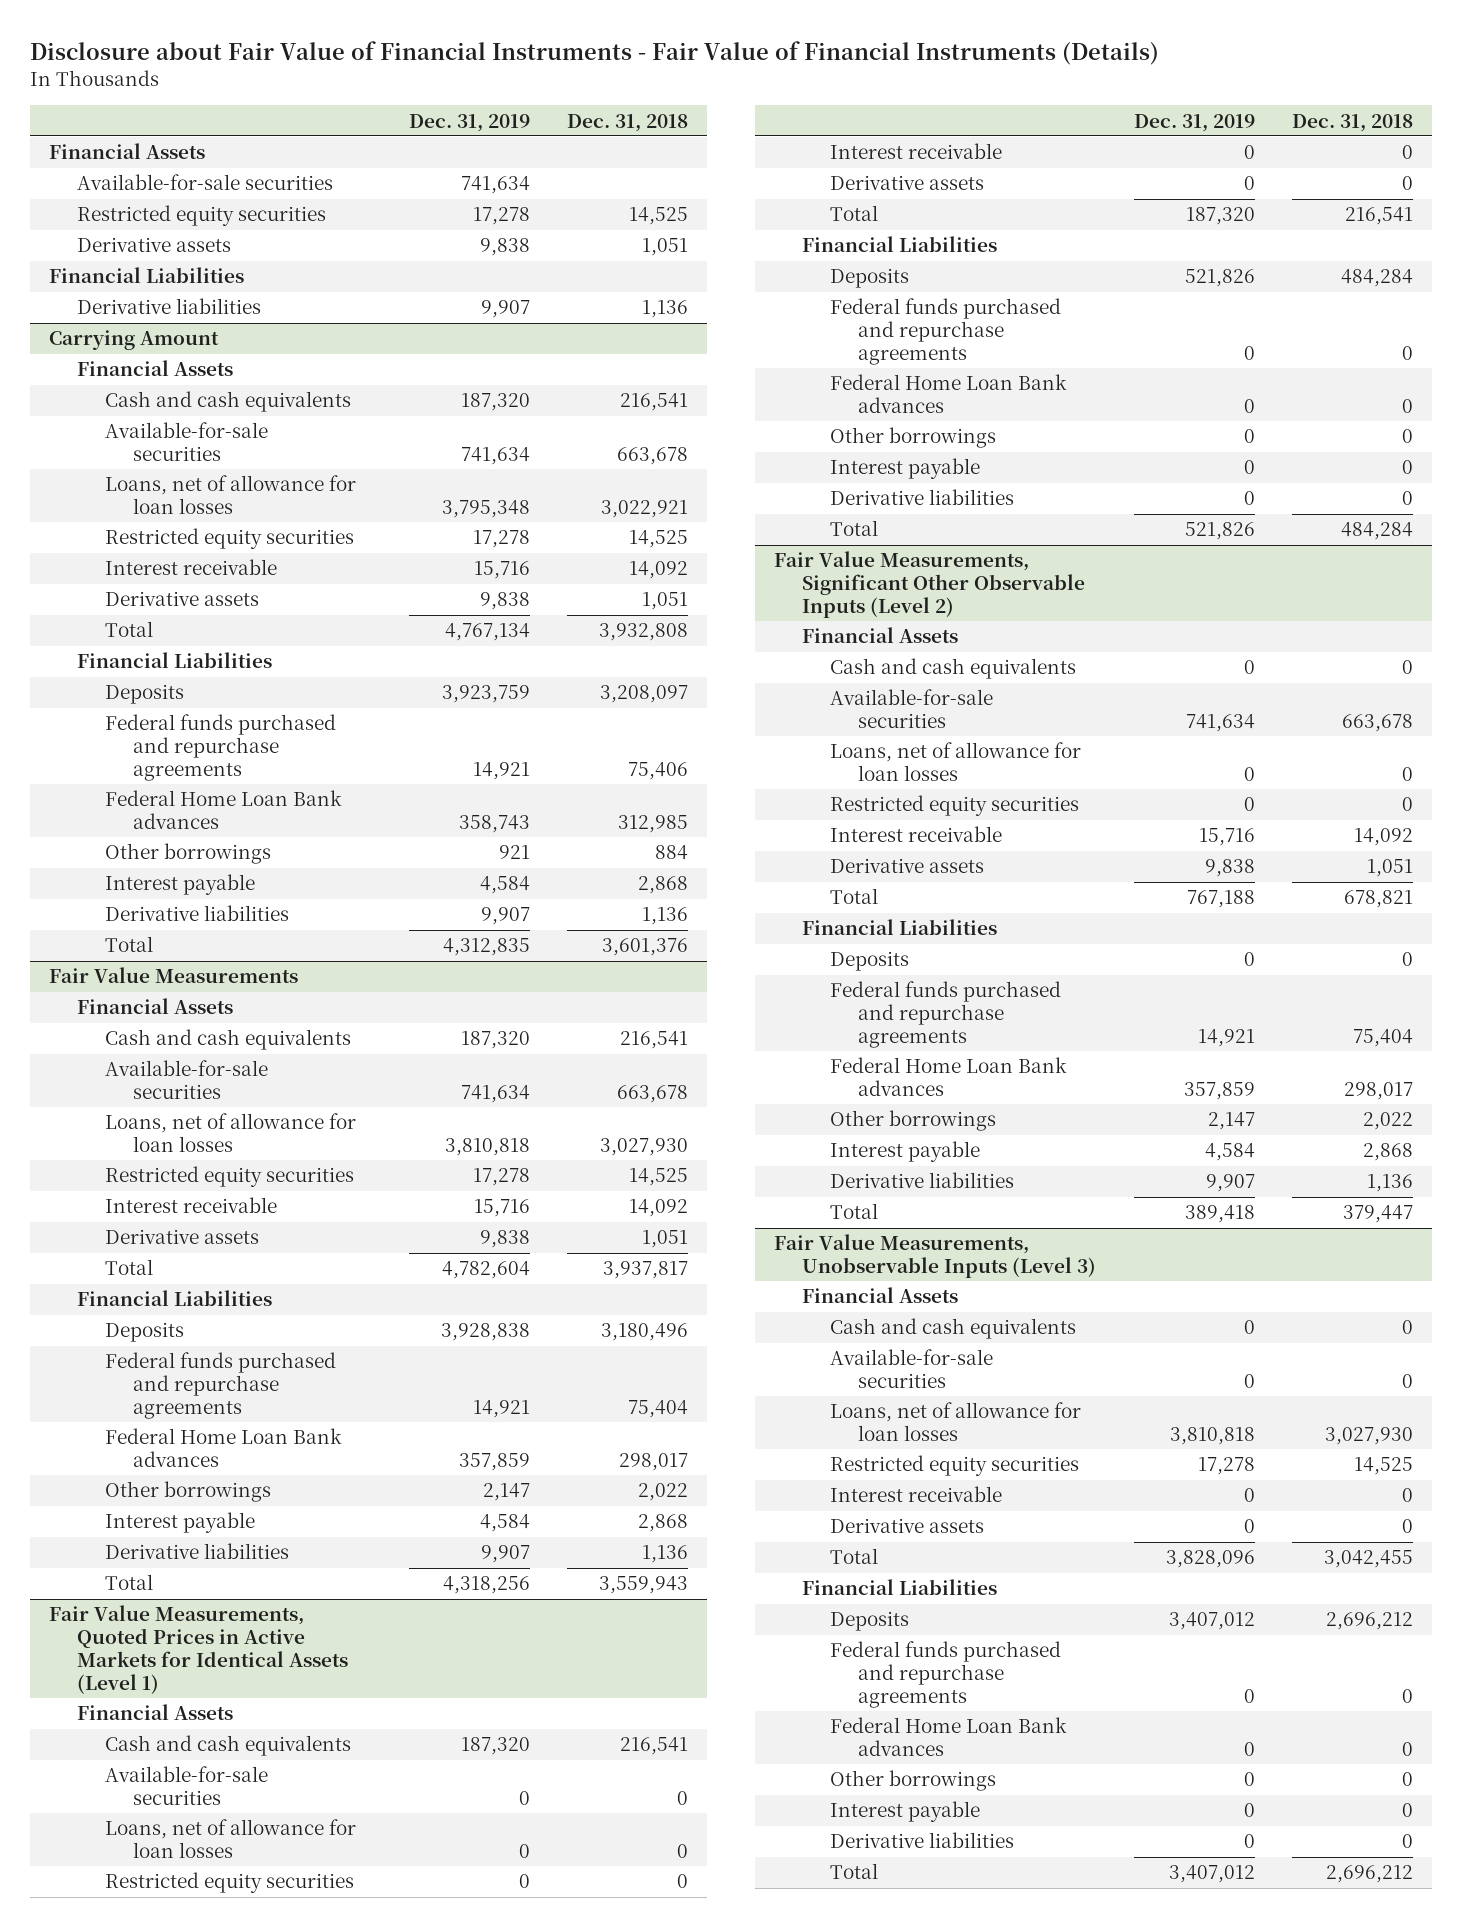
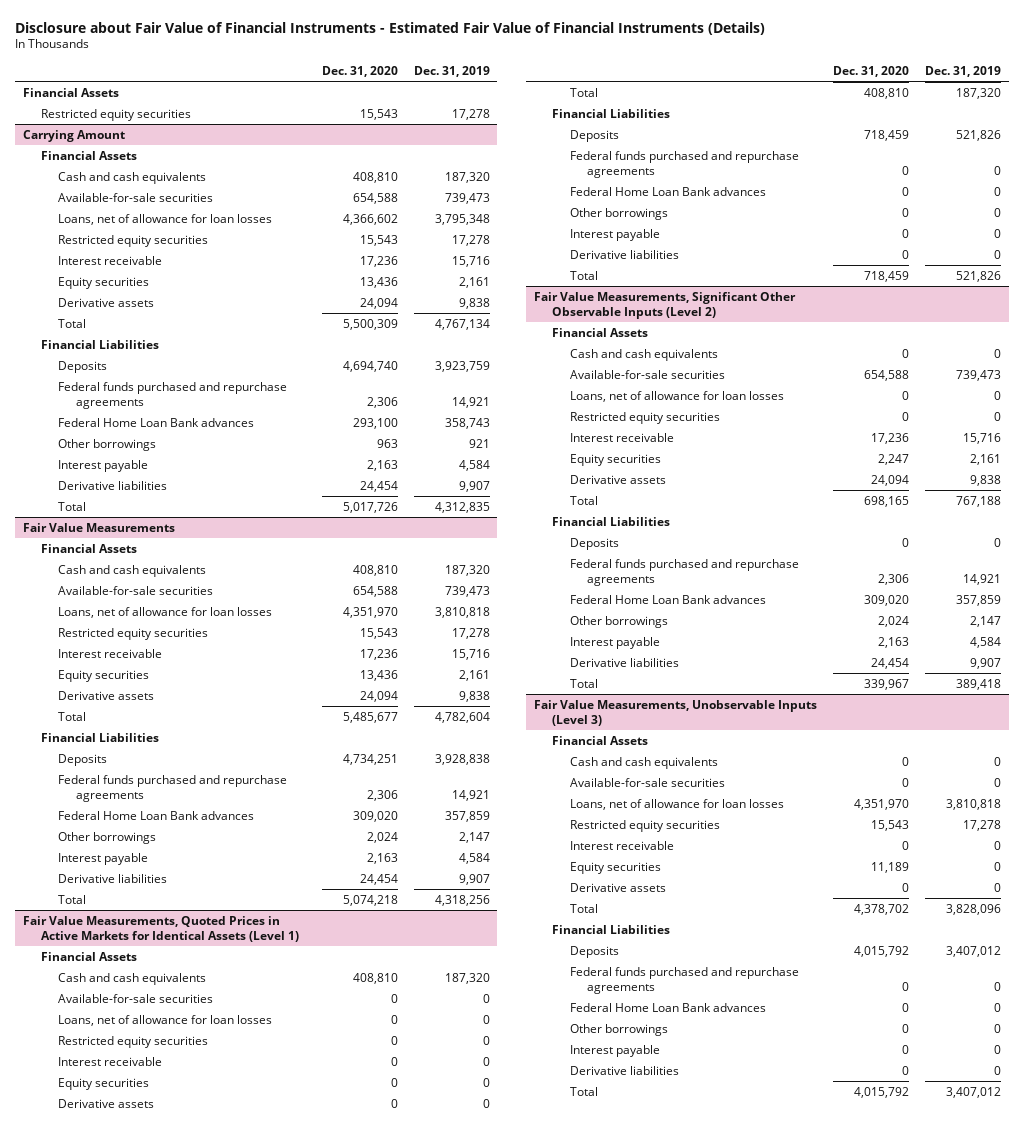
[30,41,1160,66] Disclosure about Fair Value of Financial Instruments - Fair Value of Financial Instruments (Details) -> [14,21,765,35] Disclosure about Fair Value of Financial Instruments - Estimated Fair Value of Financial Instruments (Details)
[567,113,689,132] Dec. 31, 2018 -> none
none -> [321,65,398,77] Dec. 31, 2020
[76,174,333,191] Available-for-sale securities -> none
[76,237,231,253] Derivative assets -> none
[49,267,245,284] Financial Liabilities -> none
[76,298,261,315] Derivative liabilities -> none
[460,447,530,466] 741,634 -> [444,192,490,204] 739,473
none -> [58,276,150,289] Equity securities
[460,1085,530,1104] 741,634 -> [444,585,490,597] 739,473
none -> [58,669,150,682] Equity securities
none -> [58,1077,150,1090] Equity securities
[1185,714,1255,733] 741,634 -> [955,369,1001,381] 739,473
none -> [569,453,661,466] Equity securities
none -> [569,861,661,874] Equity securities

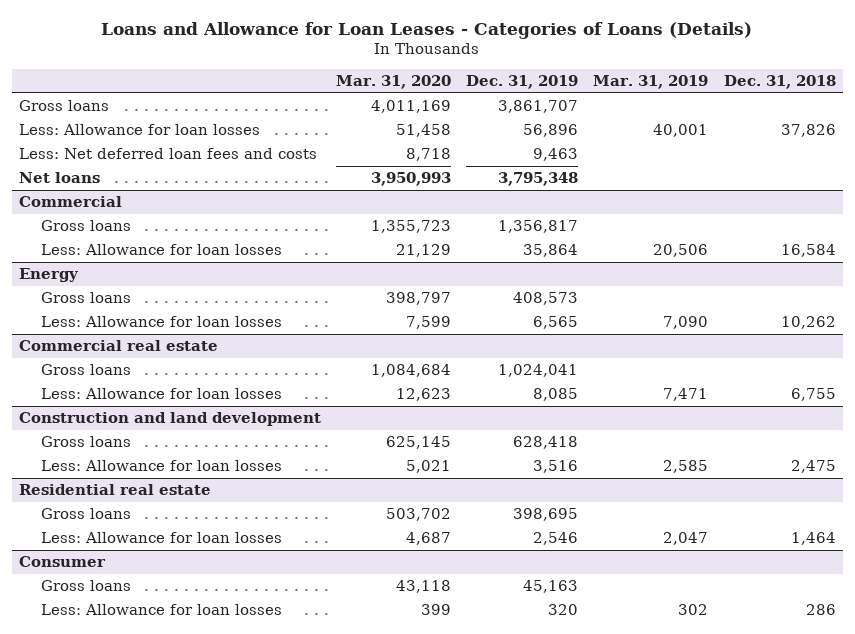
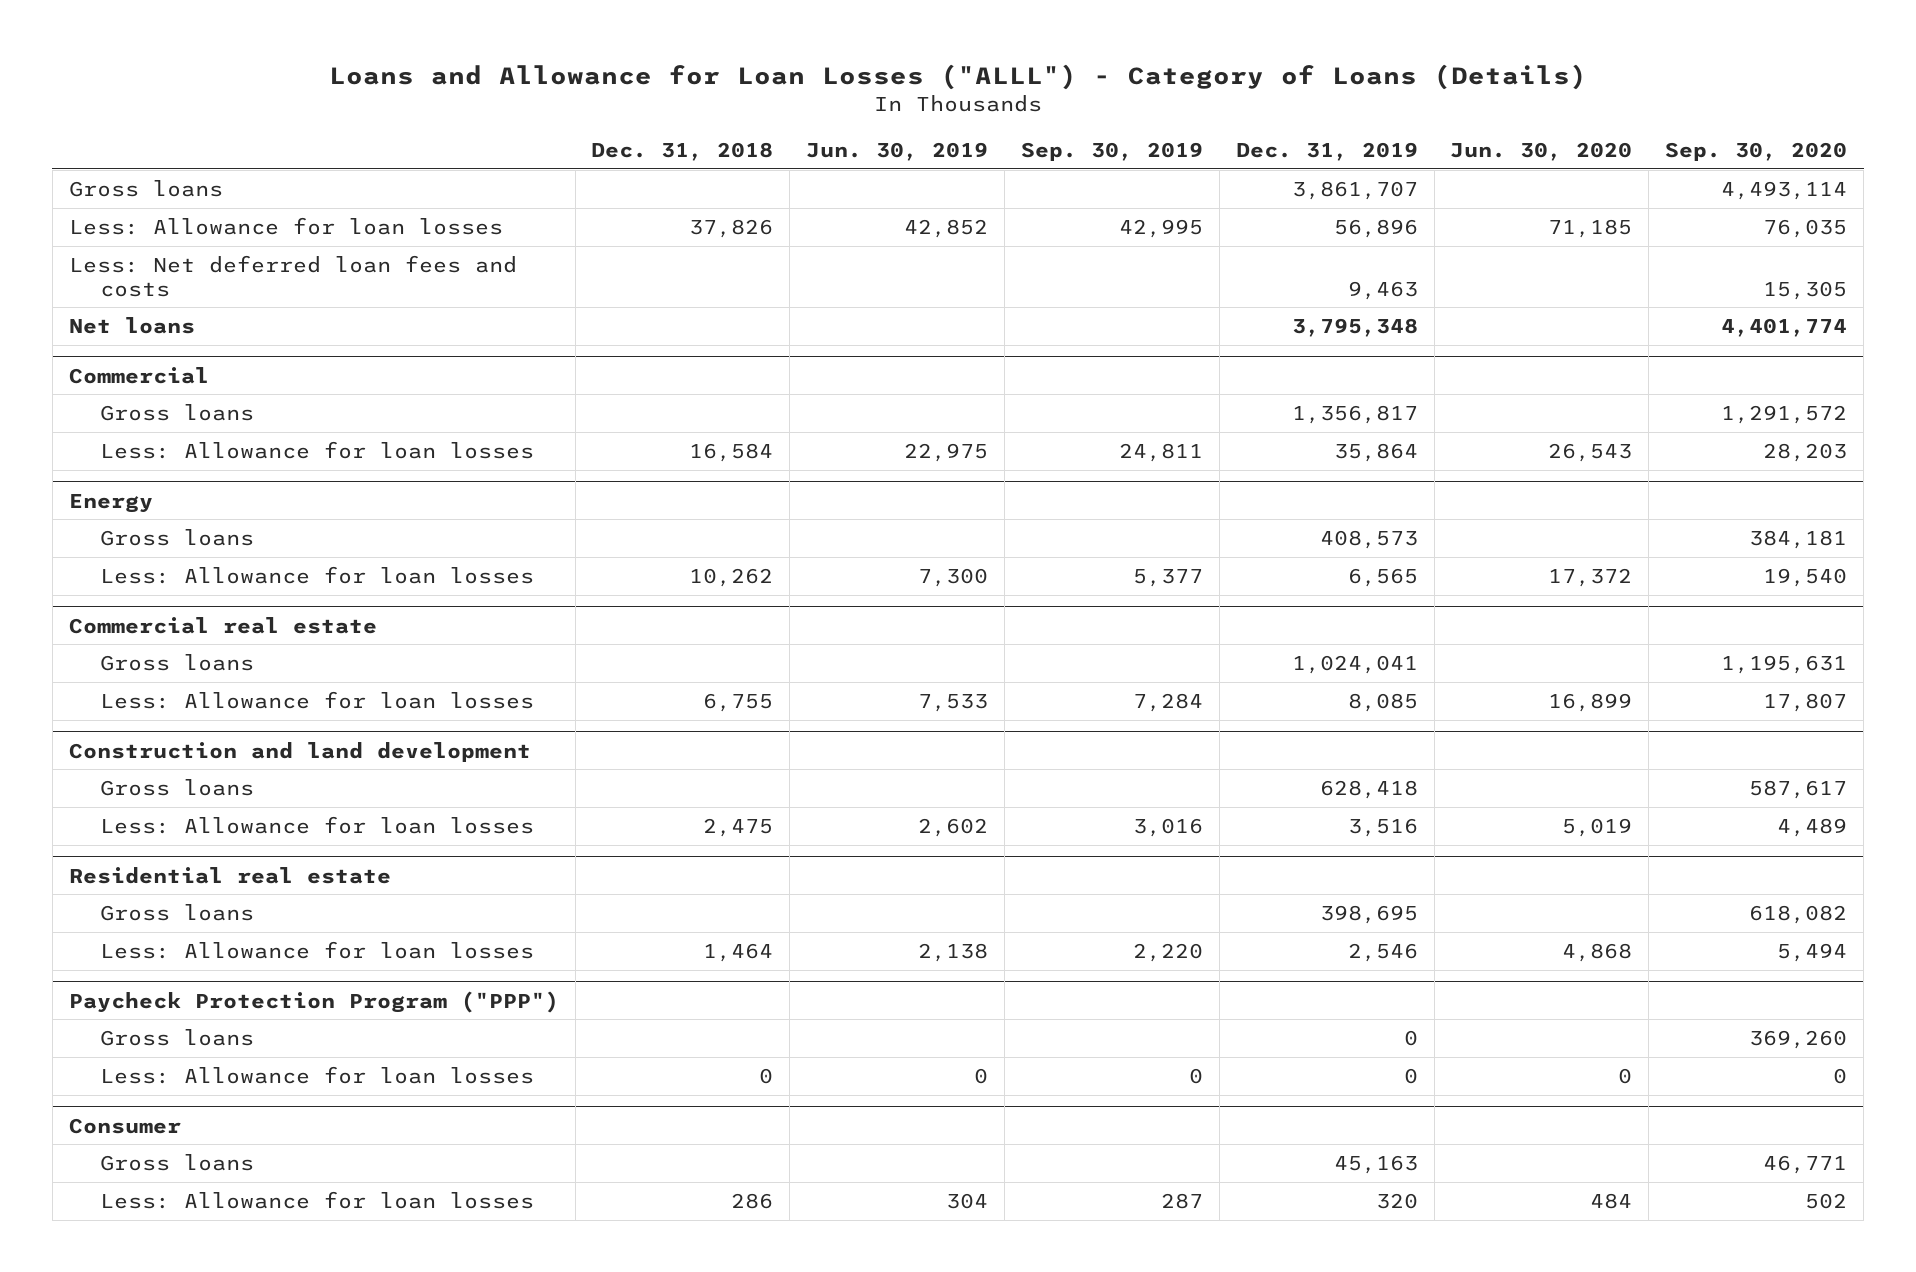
[101,21,753,39] Loans and Allowance for Loan Leases - Categories of Loans (Details) -> [328,63,1587,90] Loans and Allowance for Loan Losses ("ALLL") - Category of Loans (Details)
[336,75,452,90] Mar. 31, 2020 -> none
[593,75,709,90] Mar. 31, 2019 -> none
none -> [806,142,989,162] Jun. 30, 2019
none -> [1020,142,1203,162] Sep. 30, 2019
none -> [1450,142,1633,162] Jun. 30, 2020
none -> [1665,142,1848,162] Sep. 30, 2020
none -> [68,990,559,1013] Paycheck Protection Program ("PPP")
none -> [99,1028,254,1046] Gross loans
none -> [99,1065,534,1084] Less: Allowance for loan losses

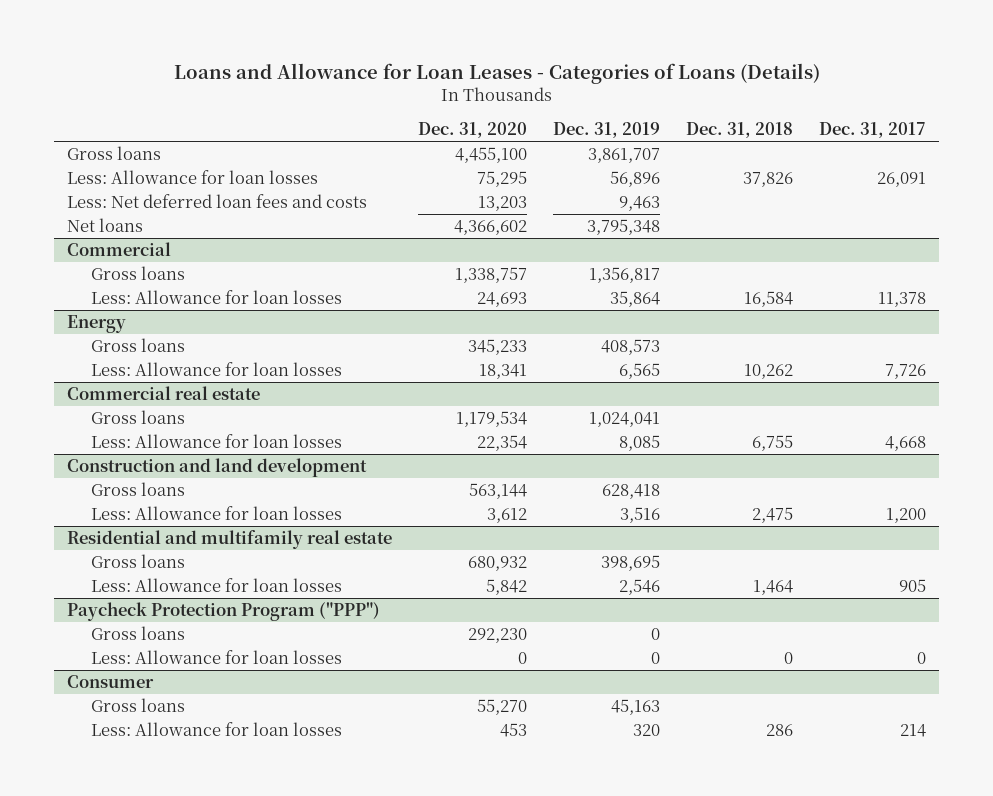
[328,63,1587,90] Loans and Allowance for Loan Losses ("ALLL") - Category of Loans (Details) -> [173,63,820,85] Loans and Allowance for Loan Leases - Categories of Loans (Details)
[806,142,989,162] Jun. 30, 2019 -> none
[1020,142,1203,162] Sep. 30, 2019 -> none
[1450,142,1633,162] Jun. 30, 2020 -> none
[1665,142,1848,162] Sep. 30, 2020 -> none
none -> [418,122,528,139] Dec. 31, 2020
none -> [819,122,927,139] Dec. 31, 2017
[68,866,391,884] Residential real estate -> [66,529,392,549] Residential and multifamily real estate

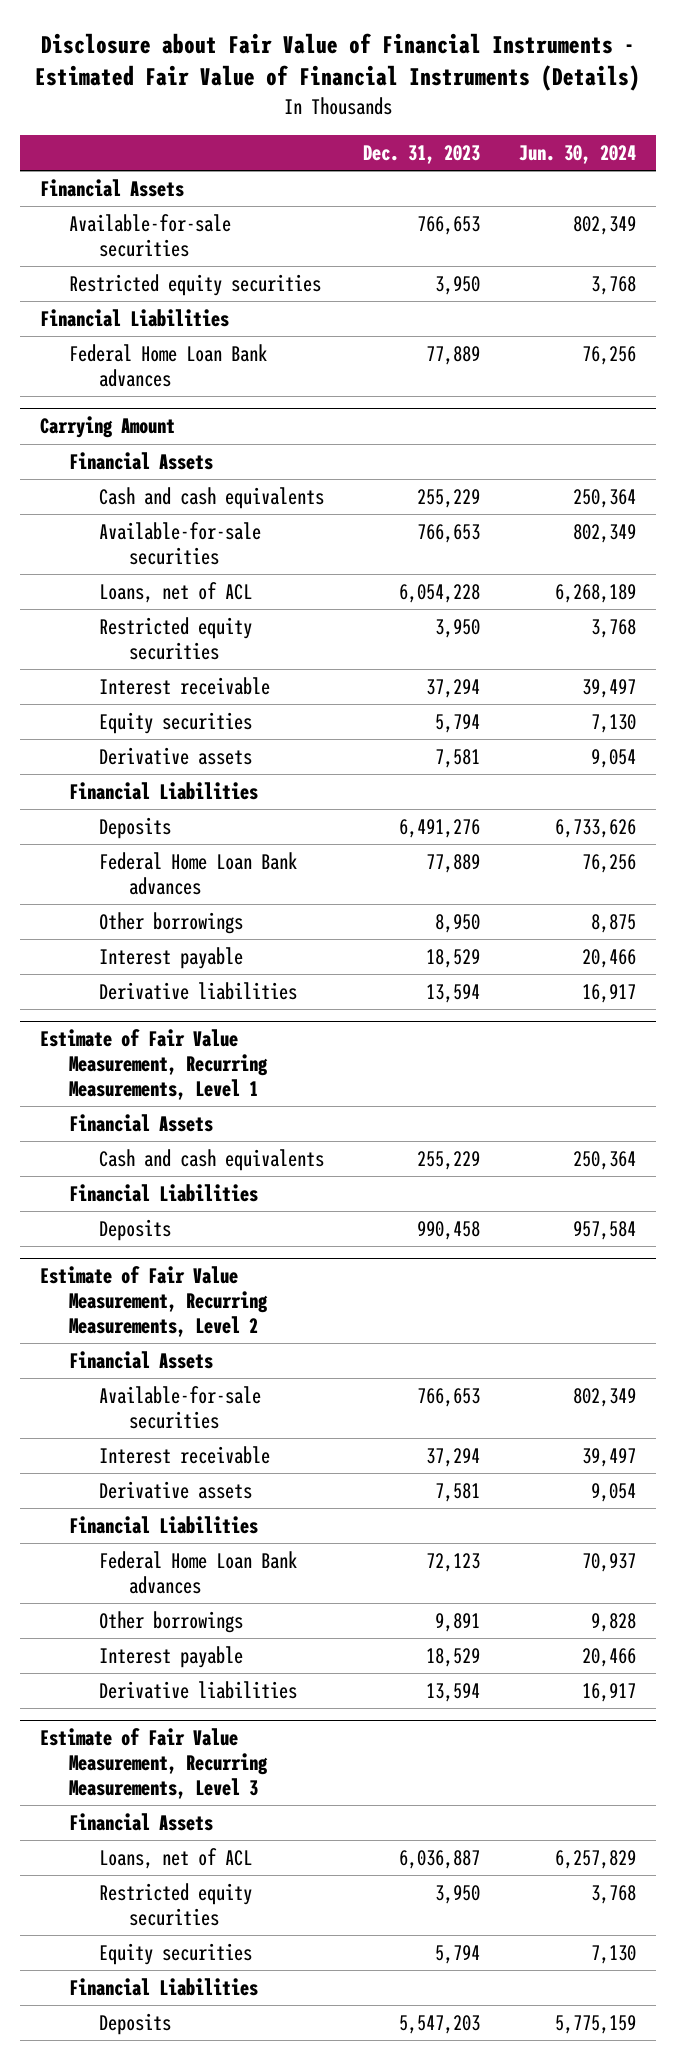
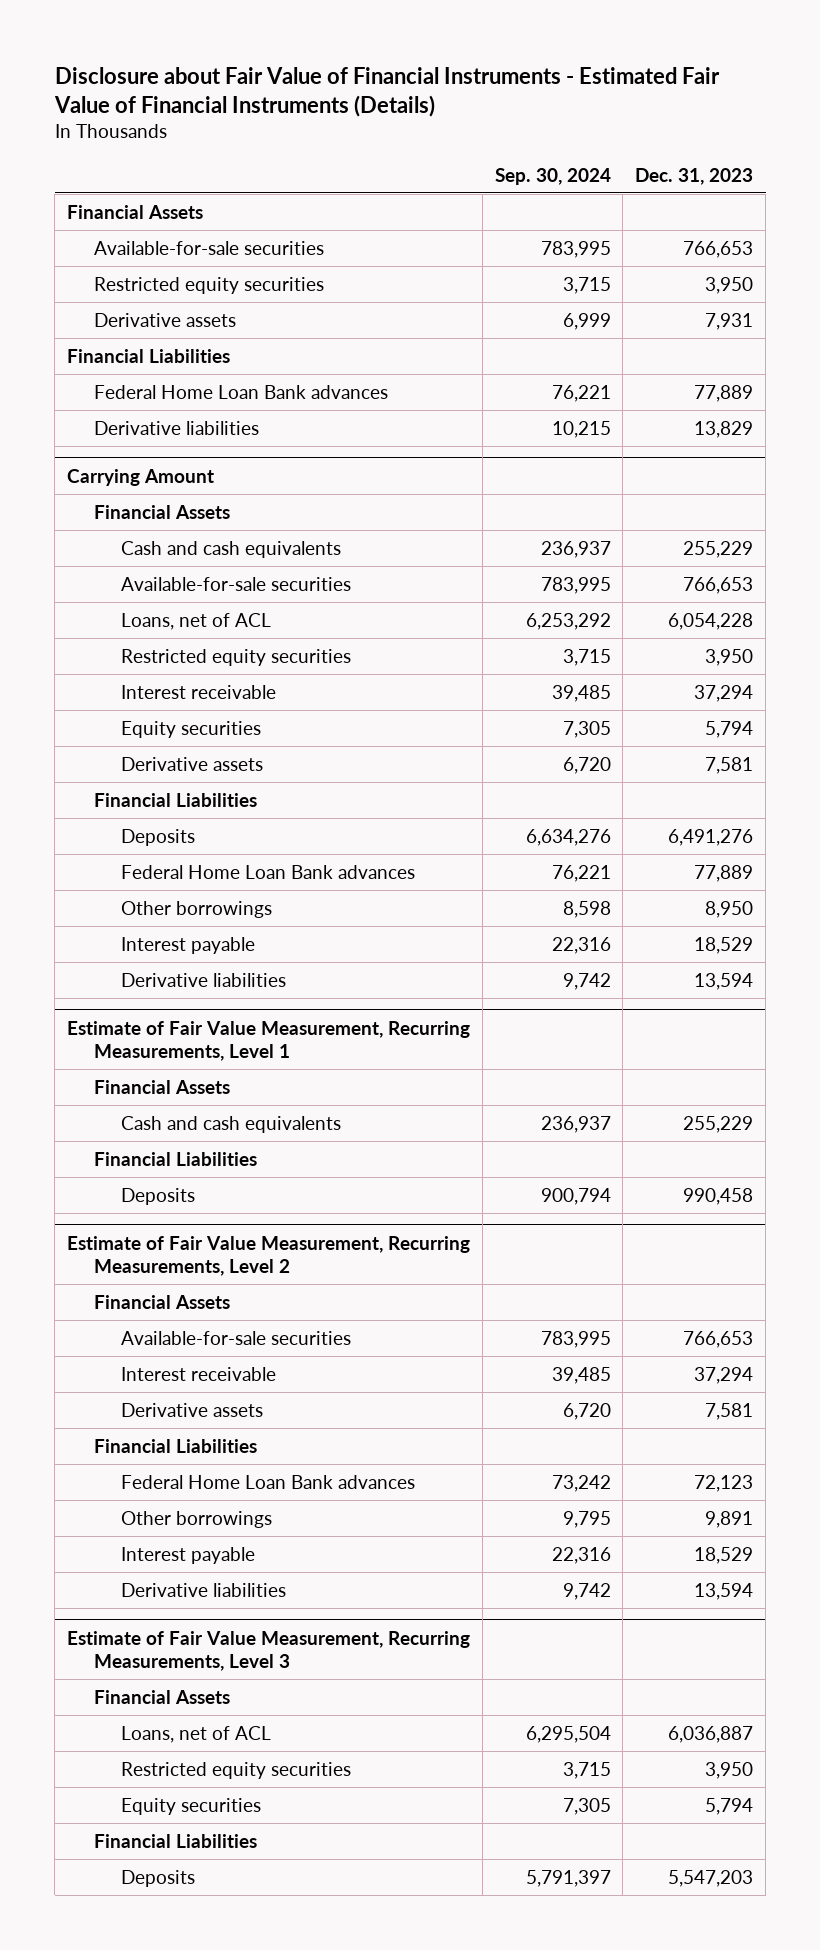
[519,145,637,165] Jun. 30, 2024 -> none
none -> [494,167,611,185] Sep. 30, 2024
none -> [94,312,237,327] Derivative assets
none -> [94,420,260,435] Derivative liabilities

